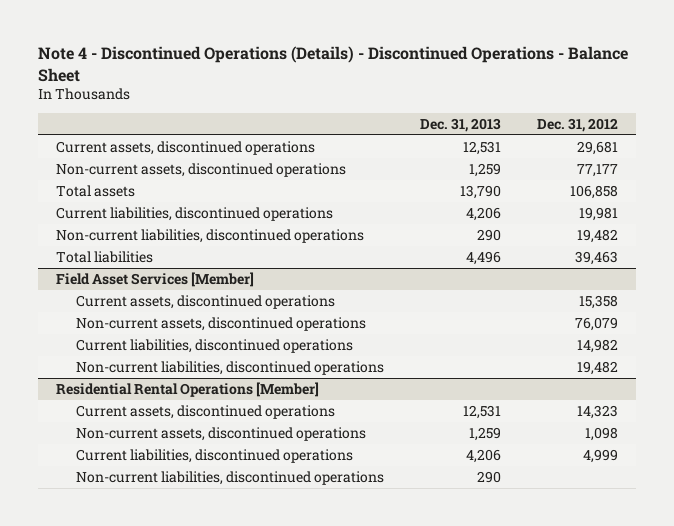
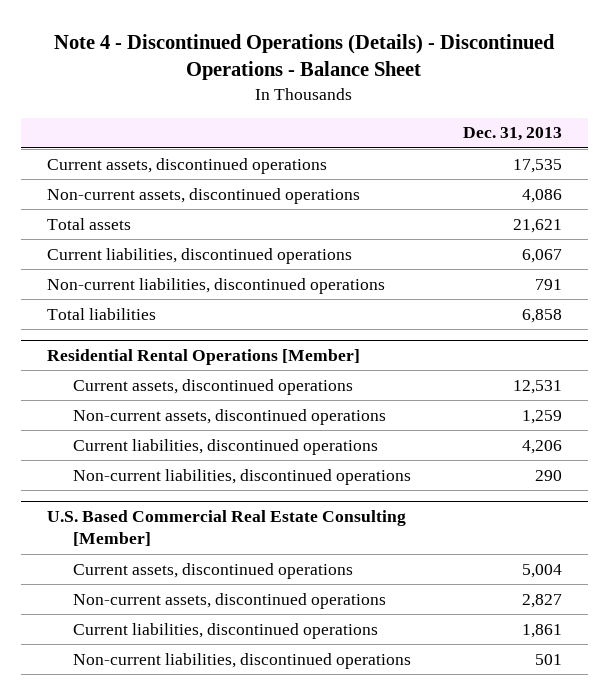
[536,117,618,132] Dec. 31, 2012 -> none
[55,271,254,287] Field Asset Services [Member] -> none
[75,294,335,309] Current assets, discontinued operations -> none
[75,316,366,331] Non-current assets, discontinued operations -> none
[75,338,353,353] Current liabilities, discontinued operations -> none
[75,360,384,375] Non-current liabilities, discontinued operations -> none
[462,140,501,155] 12,531 -> [512,158,562,173] 17,535
[468,162,501,177] 1,259 -> [521,188,562,203] 4,086
[459,184,501,199] 13,790 -> [512,218,562,233] 21,621
[465,206,501,221] 4,206 -> [521,248,562,263] 6,067
[476,228,501,241] 290 -> [534,278,562,290] 791
[465,250,501,265] 4,496 -> [521,308,562,323] 6,858
none -> [47,509,407,547] U.S. Based Commercial Real Estate Consulting [Member]
none -> [72,562,353,579] Current assets, discontinued operations
none -> [72,592,386,609] Non-current assets, discontinued operations
none -> [72,622,378,639] Current liabilities, discontinued operations
none -> [72,652,411,669] Non-current liabilities, discontinued operations

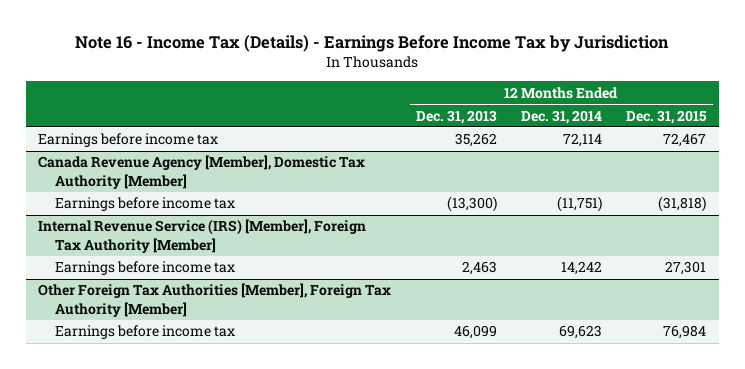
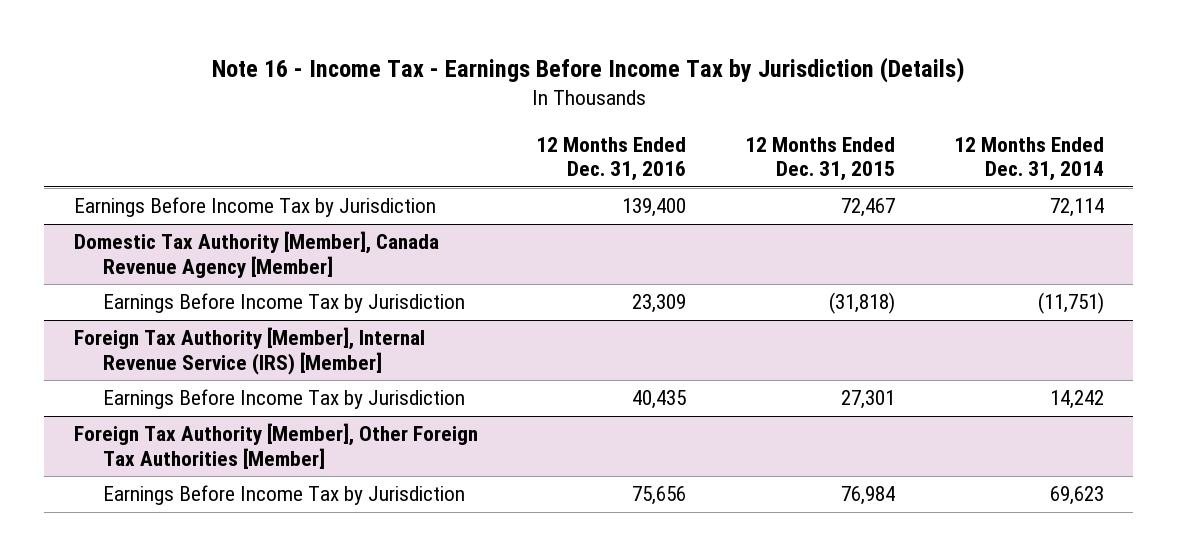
[75,35,670,53] Note 16 - Income Tax (Details) - Earnings Before Income Tax by Jurisdiction -> [211,56,965,83] Note 16 - Income Tax - Earnings Before Income Tax by Jurisdiction (Details)
[415,109,497,124] Dec. 31, 2013 -> none
none -> [536,136,687,182] 12 Months Ended Dec. 31, 2016
[38,133,219,148] Earnings before income tax -> [73,197,436,218] Earnings Before Income Tax by Jurisdiction
[38,155,366,189] Canada Revenue Agency [Member], Domestic Tax Authority [Member] -> [73,231,439,279] Domestic Tax Authority [Member], Canada Revenue Agency [Member]
[55,197,236,212] Earnings before income tax -> [103,293,466,314] Earnings Before Income Tax by Jurisdiction
[38,219,367,253] Internal Revenue Service (IRS) [Member], Foreign Tax Authority [Member] -> [73,327,425,376] Foreign Tax Authority [Member], Internal Revenue Service (IRS) [Member]
[55,261,236,276] Earnings before income tax -> [103,389,466,410] Earnings Before Income Tax by Jurisdiction
[38,283,392,317] Other Foreign Tax Authorities [Member], Foreign Tax Authority [Member] -> [73,423,478,470] Foreign Tax Authority [Member], Other Foreign Tax Authorities [Member]
[55,325,236,340] Earnings before income tax -> [103,485,466,506] Earnings Before Income Tax by Jurisdiction

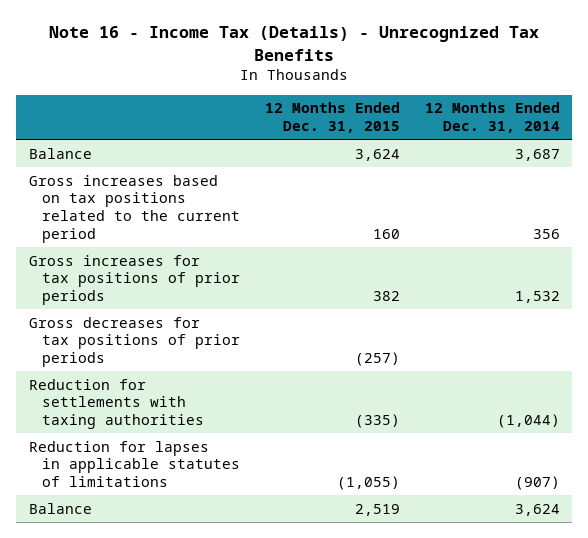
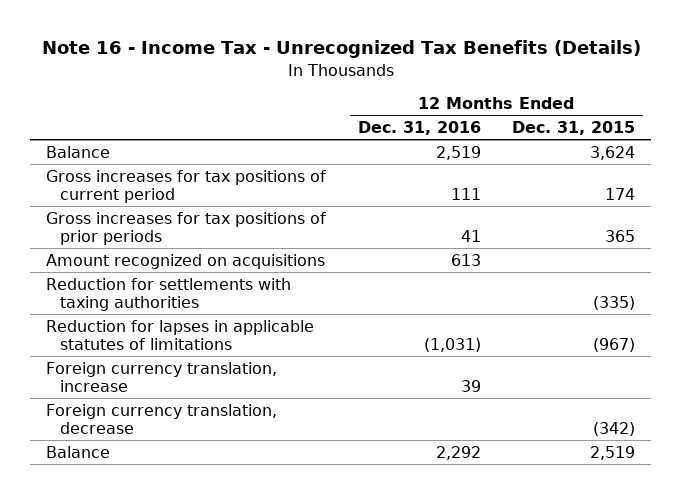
[49,26,540,61] Note 16 - Income Tax (Details) - Unrecognized Tax Benefits -> [41,40,641,59] Note 16 - Income Tax - Unrecognized Tax Benefits (Details)
[424,102,560,134] 12 Months Ended Dec. 31, 2014 -> none
none -> [357,120,481,135] Dec. 31, 2016
[28,316,240,368] Gross decreases for tax positions of prior periods -> none
[28,174,240,243] Gross increases based on tax positions related to the current period -> [46,169,327,204] Gross increases for tax positions of current period
[372,228,400,239] 160 -> [605,188,636,201] 174
[372,291,400,302] 382 -> [605,230,636,243] 365
none -> [46,253,326,269] Amount recognized on acquisitions
[336,476,400,491] (1,055) -> [593,338,636,353] (967)
none -> [46,361,278,393] Foreign currency translation, increase
none -> [46,403,278,435] Foreign currency translation, decrease

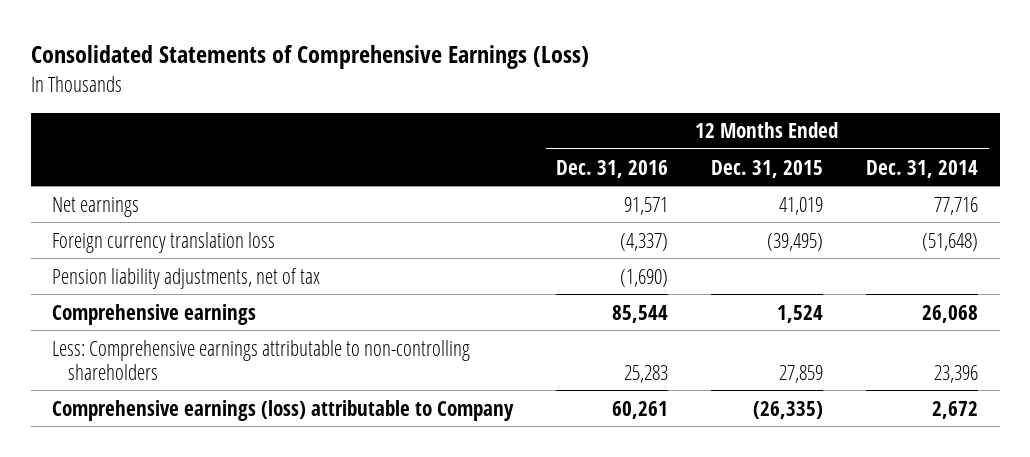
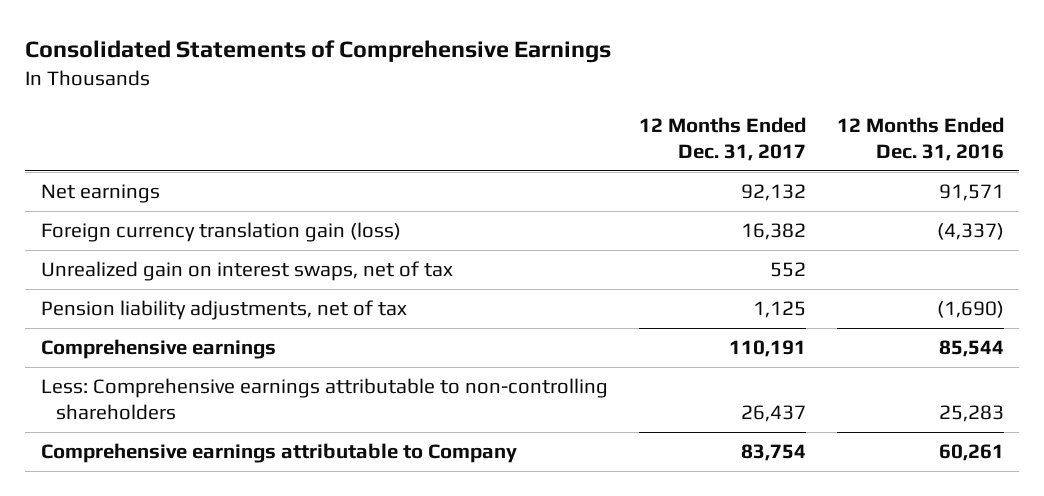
[30,45,589,70] Consolidated Statements of Comprehensive Earnings (Loss) -> [25,40,612,64] Consolidated Statements of Comprehensive Earnings
[711,159,824,178] Dec. 31, 2015 -> none
[866,159,979,178] Dec. 31, 2014 -> none
none -> [638,117,806,161] 12 Months Ended Dec. 31, 2017
[52,231,276,253] Foreign currency translation loss -> [40,222,401,243] Foreign currency translation gain (loss)
none -> [40,261,453,282] Unrealized gain on interest swaps, net of tax
[52,399,515,421] Comprehensive earnings (loss) attributable to Company -> [40,443,517,464] Comprehensive earnings attributable to Company

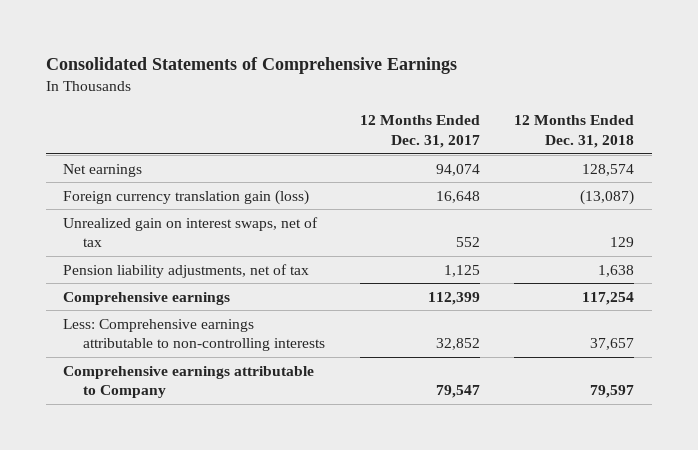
[836,117,1004,161] 12 Months Ended Dec. 31, 2016 -> none
none -> [514,115,635,148] 12 Months Ended Dec. 31, 2018
[740,184,806,202] 92,132 -> [435,163,480,176] 94,074
[740,223,806,241] 16,382 -> [435,190,480,203] 16,648
[728,340,806,358] 110,191 -> [427,291,480,305] 112,399
[40,378,608,421] Less: Comprehensive earnings attributable to non-controlling shareholders -> [63,318,326,352] Less: Comprehensive earnings attributable to non-controlling interests
[740,405,806,423] 26,437 -> [435,338,480,351] 32,852
[740,444,806,462] 83,754 -> [435,385,480,399] 79,547

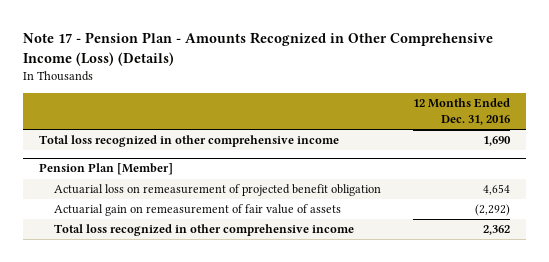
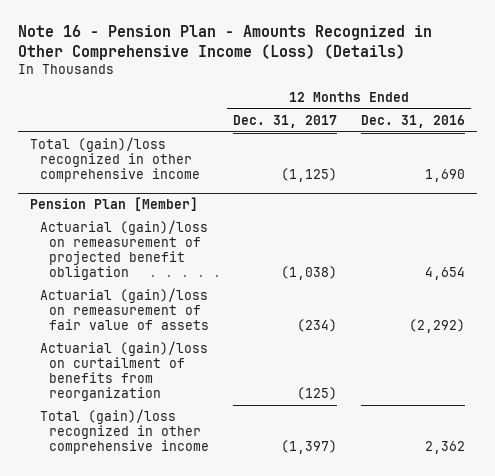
[23,32,494,66] Note 17 - Pension Plan - Amounts Recognized in Other Comprehensive Income (Loss) (Details) -> [17,25,432,60] Note 16 - Pension Plan - Amounts Recognized in Other Comprehensive Income (Loss) (Details)
none -> [233,114,338,128] Dec. 31, 2017
[39,135,340,148] Total loss recognized in other comprehensive income -> [29,136,200,183] Total (gain)/loss recognized in other comprehensive income
[54,184,382,197] Actuarial loss on remeasurement of projected benefit obligation -> [39,219,208,281] Actuarial (gain)/loss on remeasurement of projected benefit obligation
[54,204,342,217] Actuarial gain on remeasurement of fair value of assets -> [39,287,210,331] Actuarial (gain)/loss on remeasurement of fair value of assets
none -> [39,340,208,402] Actuarial (gain)/loss on curtailment of benefits from reorganization
[54,224,355,237] Total loss recognized in other comprehensive income -> [39,408,210,455] Total (gain)/loss recognized in other comprehensive income

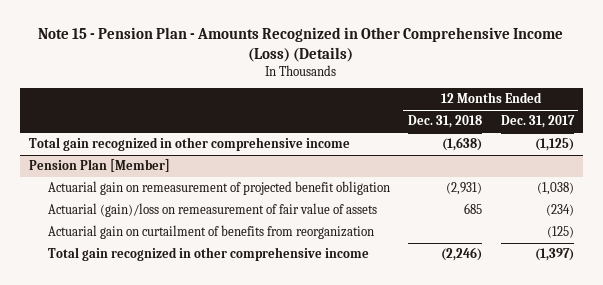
[17,25,432,60] Note 16 - Pension Plan - Amounts Recognized in Other Comprehensive Income (Loss) (Details) -> [38,27,564,62] Note 15 - Pension Plan - Amounts Recognized in Other Comprehensive Income (Loss) (Details)
[361,114,466,128] Dec. 31, 2016 -> none
none -> [408,115,483,129] Dec. 31, 2018
[29,136,200,183] Total (gain)/loss recognized in other comprehensive income -> [29,137,351,152] Total gain recognized in other comprehensive income
[39,219,208,281] Actuarial (gain)/loss on remeasurement of projected benefit obligation -> [47,181,390,196] Actuarial gain on remeasurement of projected benefit obligation
[39,340,208,402] Actuarial (gain)/loss on curtailment of benefits from reorganization -> [47,225,374,240] Actuarial gain on curtailment of benefits from reorganization
[39,408,210,455] Total (gain)/loss recognized in other comprehensive income -> [47,247,369,262] Total gain recognized in other comprehensive income

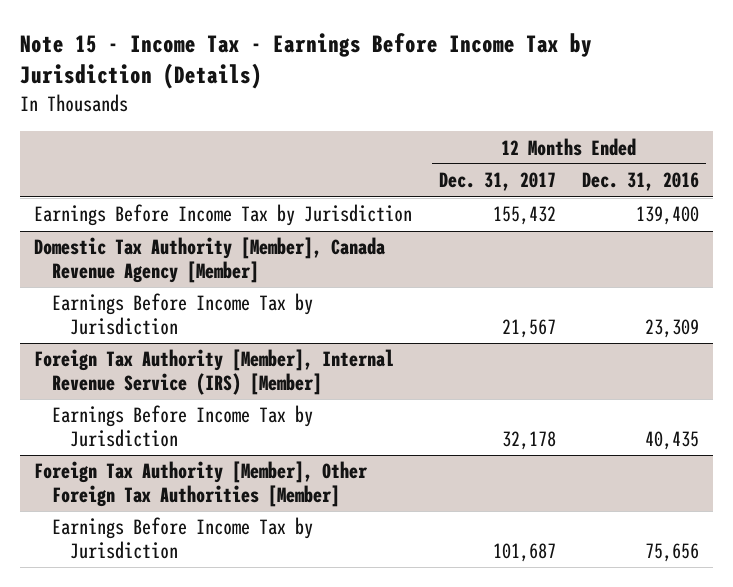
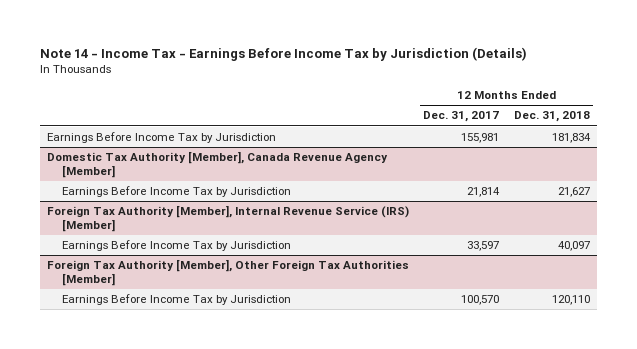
[20,32,593,90] Note 15 - Income Tax - Earnings Before Income Tax by Jurisdiction (Details) -> [39,46,527,61] Note 14 - Income Tax - Earnings Before Income Tax by Jurisdiction (Details)
[582,172,700,192] Dec. 31, 2016 -> none
none -> [513,111,590,123] Dec. 31, 2018
[492,206,556,226] 155,432 -> [461,133,500,144] 155,981
[501,319,556,339] 21,567 -> [467,187,501,198] 21,814
[501,431,556,451] 32,178 -> [467,241,500,252] 33,597
[492,543,556,563] 101,687 -> [461,295,500,306] 100,570

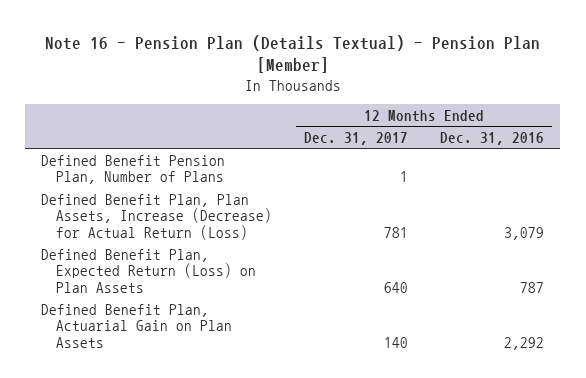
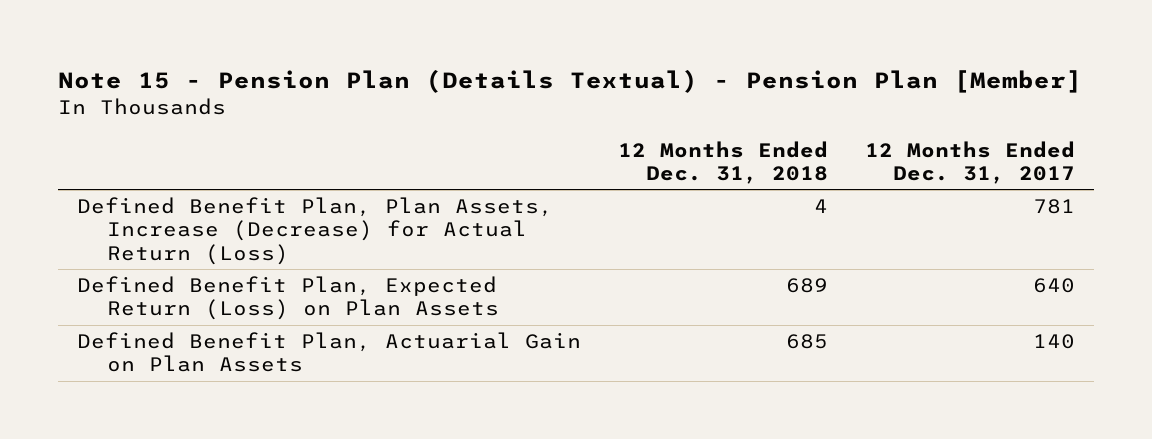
[44,34,540,74] Note 16 - Pension Plan (Details Textual) - Pension Plan [Member] -> [58,69,1083,94] Note 15 - Pension Plan (Details Textual) - Pension Plan [Member]
[440,131,545,145] Dec. 31, 2016 -> none
none -> [617,140,828,185] 12 Months Ended Dec. 31, 2018
[41,154,226,185] Defined Benefit Pension Plan, Number of Plans -> none

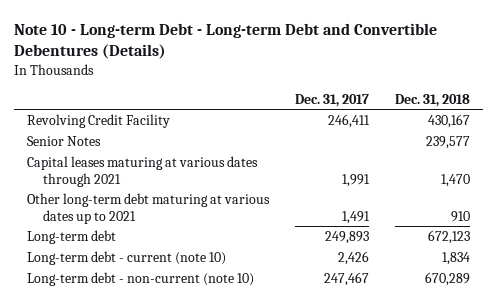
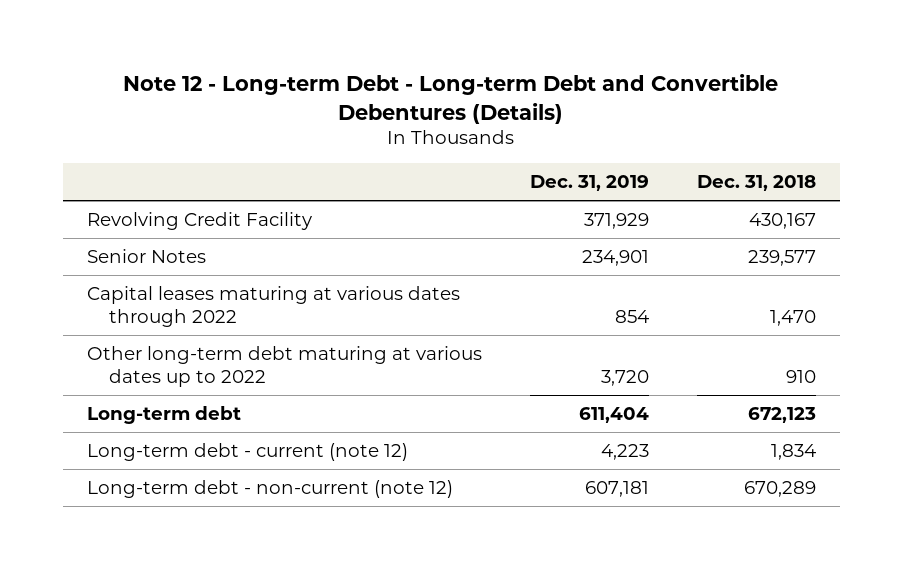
[13,22,437,60] Note 10 - Long-term Debt - Long-term Debt and Convertible Debentures (Details) -> [123,74,779,124] Note 12 - Long-term Debt - Long-term Debt and Convertible Debentures (Details)
[294,93,369,107] Dec. 31, 2017 -> none
none -> [529,174,649,191] Dec. 31, 2019
[26,156,258,187] Capital leases maturing at various dates through 2021 -> [86,286,460,327] Capital leases maturing at various dates through 2022
[26,193,270,224] Other long-term debt maturing at various dates up to 2021 -> [86,346,482,387] Other long-term debt maturing at various dates up to 2022
[26,251,226,266] Long-term debt - current (note 10) -> [86,443,408,462] Long-term debt - current (note 12)
[26,272,254,287] Long-term debt - non-current (note 10) -> [86,480,453,499] Long-term debt - non-current (note 12)

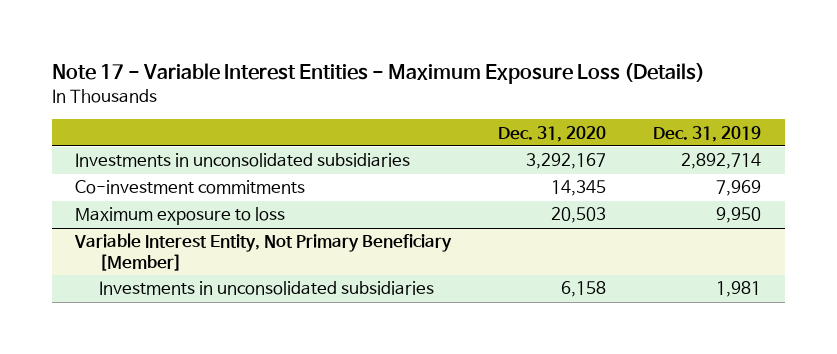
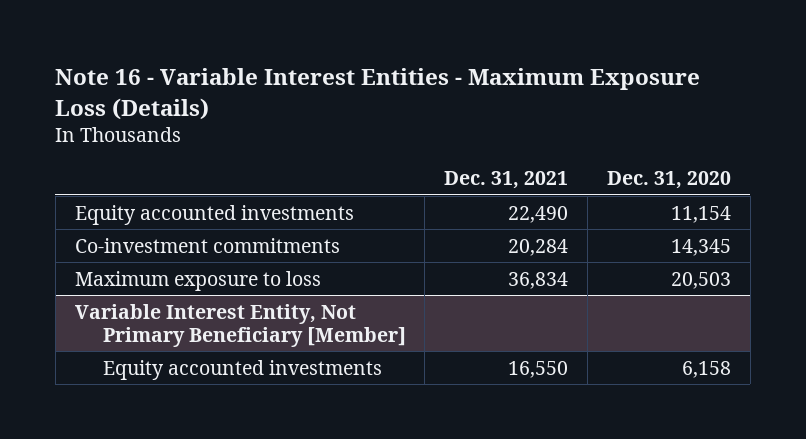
[52,62,706,84] Note 17 - Variable Interest Entities - Maximum Exposure Loss (Details) -> [55,68,701,120] Note 16 - Variable Interest Entities - Maximum Exposure Loss (Details)
[653,125,762,142] Dec. 31, 2019 -> none
none -> [444,171,569,190] Dec. 31, 2021
[75,153,411,168] Investments in unconsolidated subsidiaries -> none
none -> [74,204,354,225] Equity accounted investments
[99,281,435,296] Investments in unconsolidated subsidiaries -> [102,359,382,380] Equity accounted investments

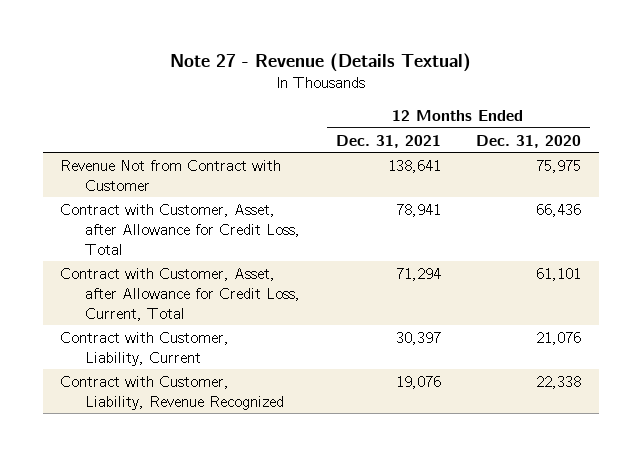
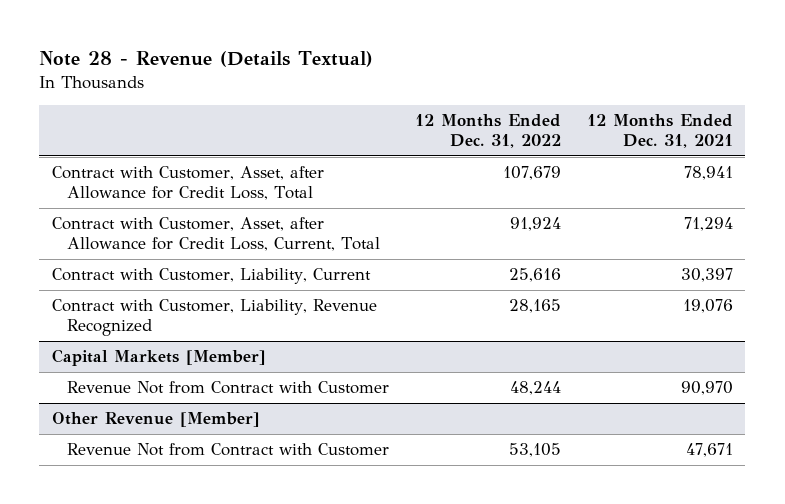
[169,52,471,72] Note 27 - Revenue (Details Textual) -> [39,51,374,68] Note 28 - Revenue (Details Textual)
[476,134,582,148] Dec. 31, 2020 -> none
none -> [414,114,561,149] 12 Months Ended Dec. 31, 2022
[60,159,282,191] Revenue Not from Contract with Customer -> none
none -> [52,349,267,367] Capital Markets [Member]
none -> [66,381,389,395] Revenue Not from Contract with Customer
none -> [52,412,261,428] Other Revenue [Member]
none -> [66,443,389,457] Revenue Not from Contract with Customer

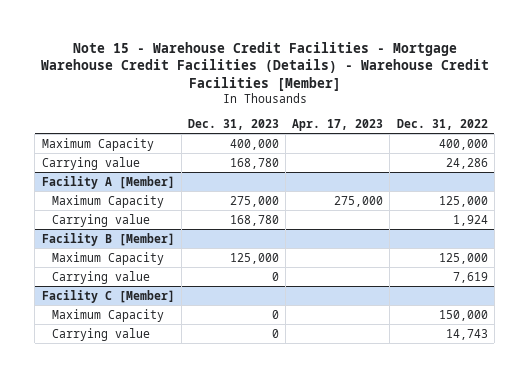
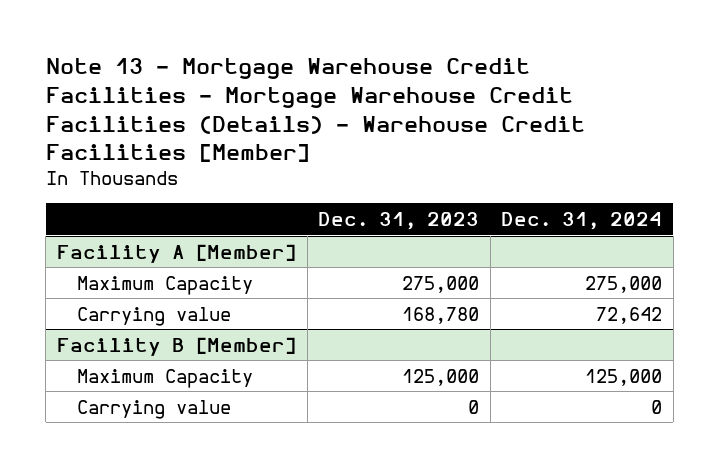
[40,41,489,91] Note 15 - Warehouse Credit Facilities - Mortgage Warehouse Credit Facilities (Details) - Warehouse Credit Facilities [Member] -> [45,58,585,163] Note 13 - Mortgage Warehouse Credit Facilities - Mortgage Warehouse Credit Facilities (Details) - Warehouse Credit Facilities [Member]
[292,118,384,131] Apr. 17, 2023 -> none
[396,118,488,130] Dec. 31, 2022 -> none
none -> [501,212,663,231] Dec. 31, 2024
[41,137,154,151] Maximum Capacity -> none
[41,156,140,170] Carrying value -> none
[41,289,175,303] Facility C [Member] -> none
[52,308,165,322] Maximum Capacity -> none
[52,327,151,341] Carrying value -> none

